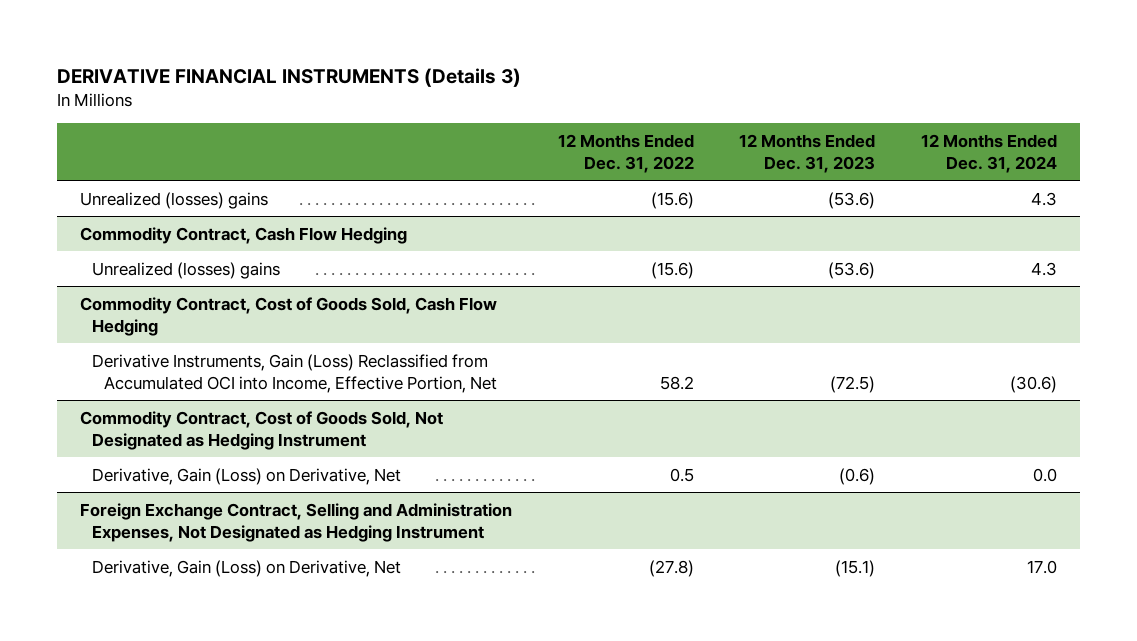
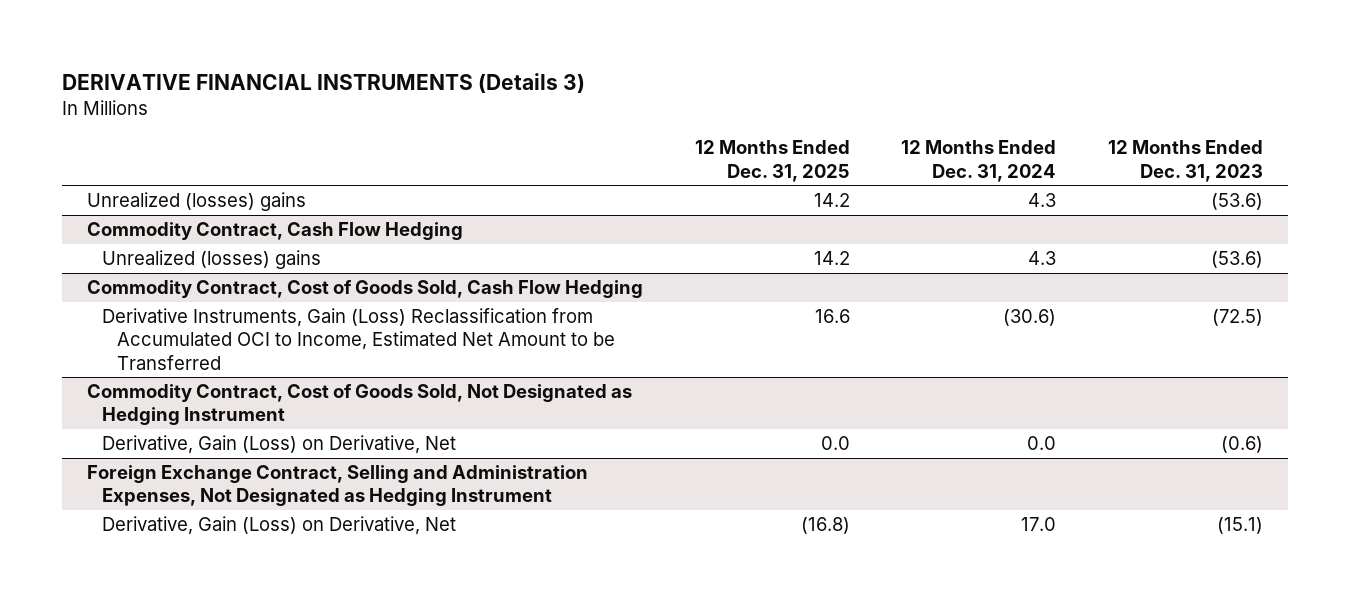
[557,133,694,173] 12 Months Ended Dec. 31, 2022 -> none
none -> [694,140,850,182] 12 Months Ended Dec. 31, 2025
[91,353,498,393] Derivative Instruments, Gain (Loss) Reclassified from Accumulated OCI into Income, Effective Portion, Net -> [102,308,615,370] Derivative Instruments, Gain (Loss) Reclassification from Accumulated OCI to Income, Estimated Net Amount to be Transferred

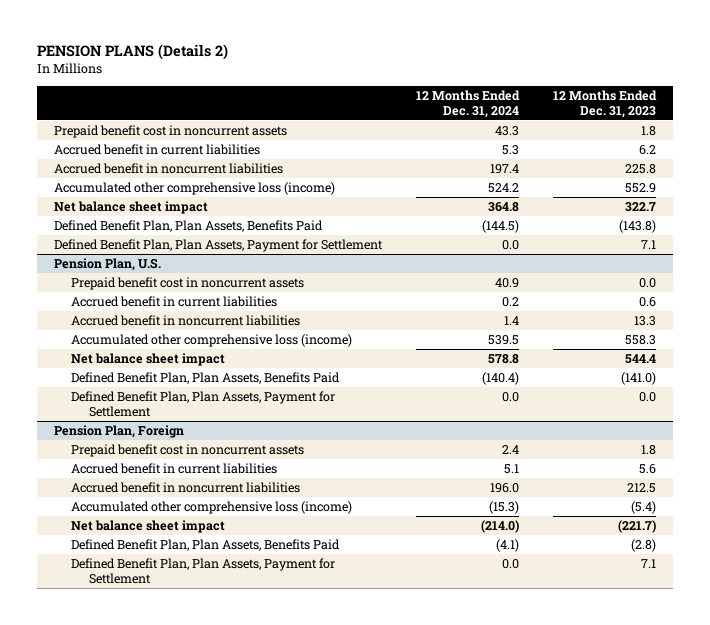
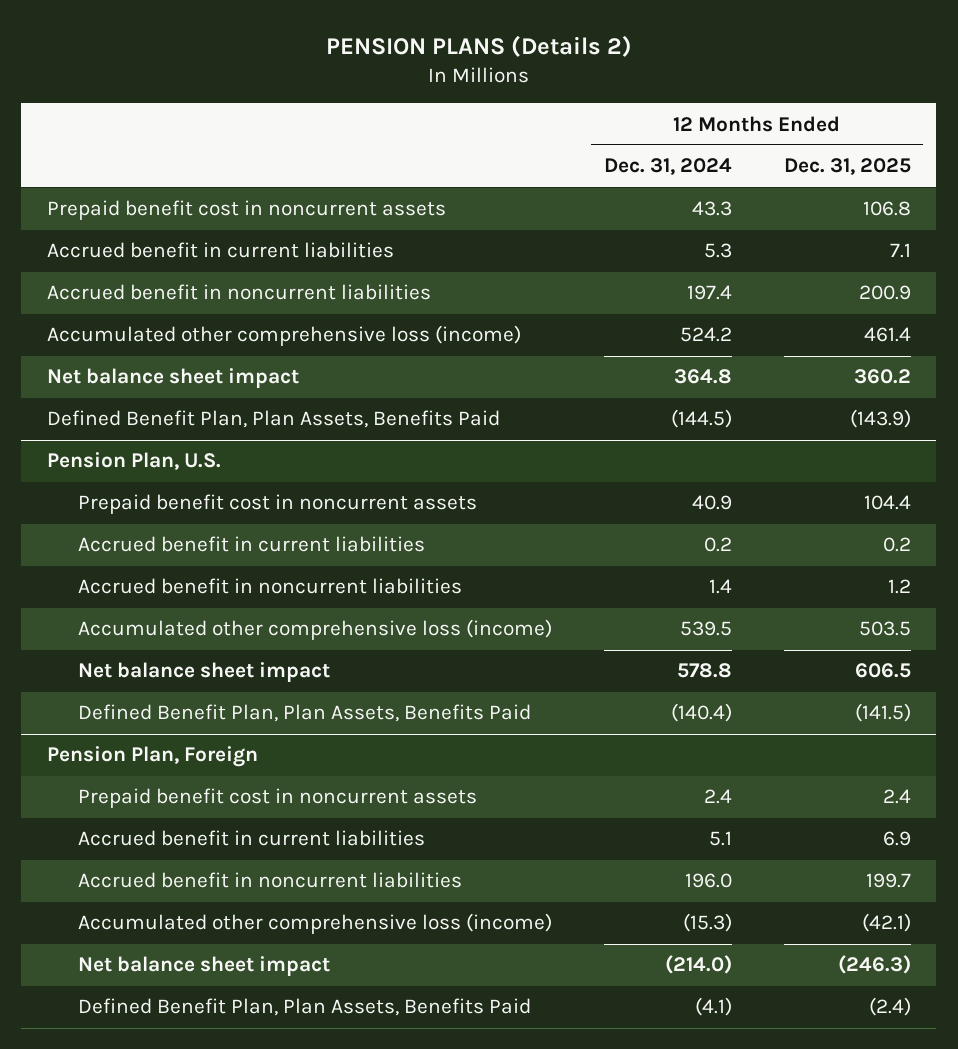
[553,89,658,118] 12 Months Ended Dec. 31, 2023 -> none
none -> [783,158,911,176] Dec. 31, 2025
[53,239,383,253] Defined Benefit Plan, Plan Assets, Payment for Settlement -> none
[71,391,336,418] Defined Benefit Plan, Plan Assets, Payment for Settlement -> none
[71,558,336,585] Defined Benefit Plan, Plan Assets, Payment for Settlement -> none

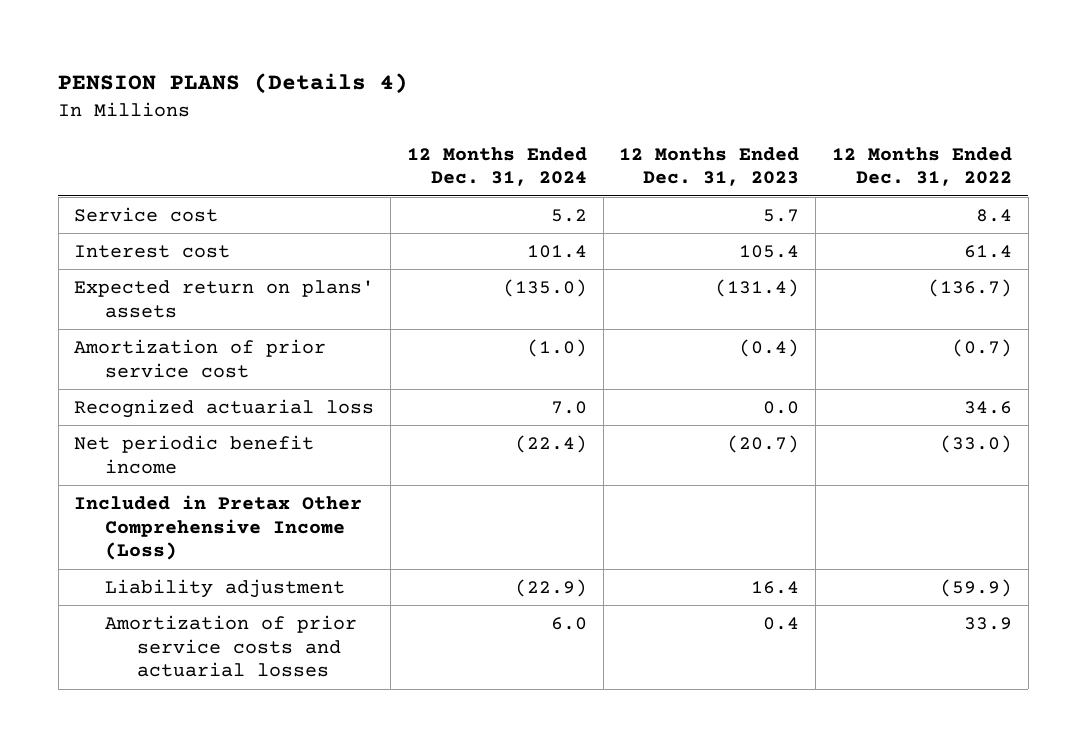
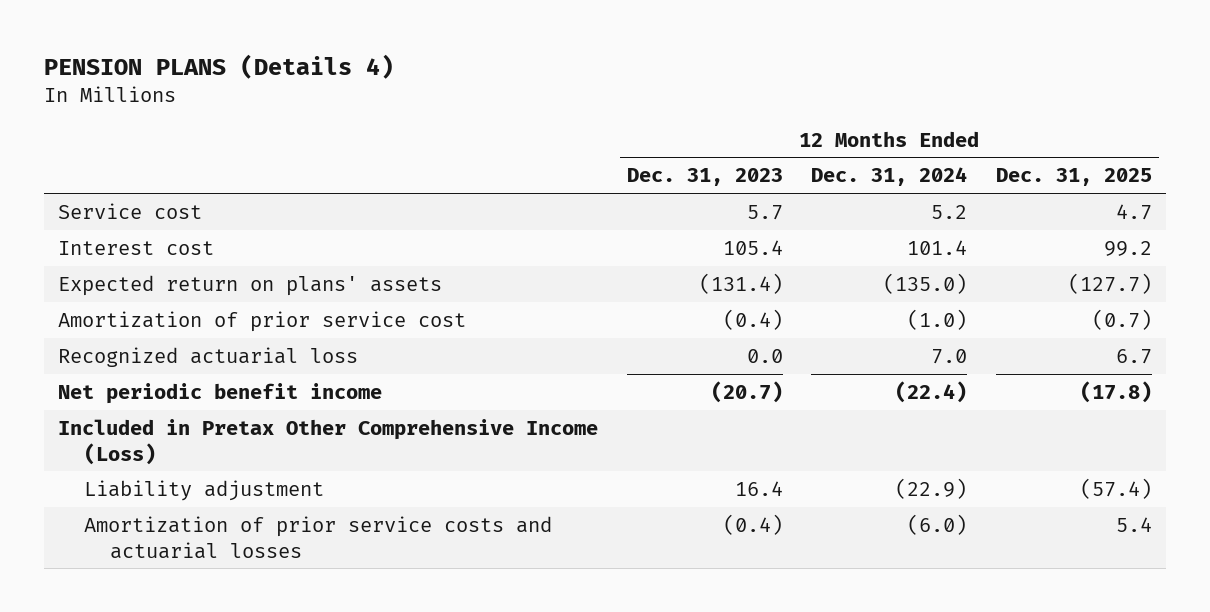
[831,146,1012,187] 12 Months Ended Dec. 31, 2022 -> none
none -> [996,168,1153,187] Dec. 31, 2025
[550,616,587,630] 6.0 -> [907,513,968,535] (6.0)
[763,616,800,630] 0.4 -> [722,513,783,535] (0.4)

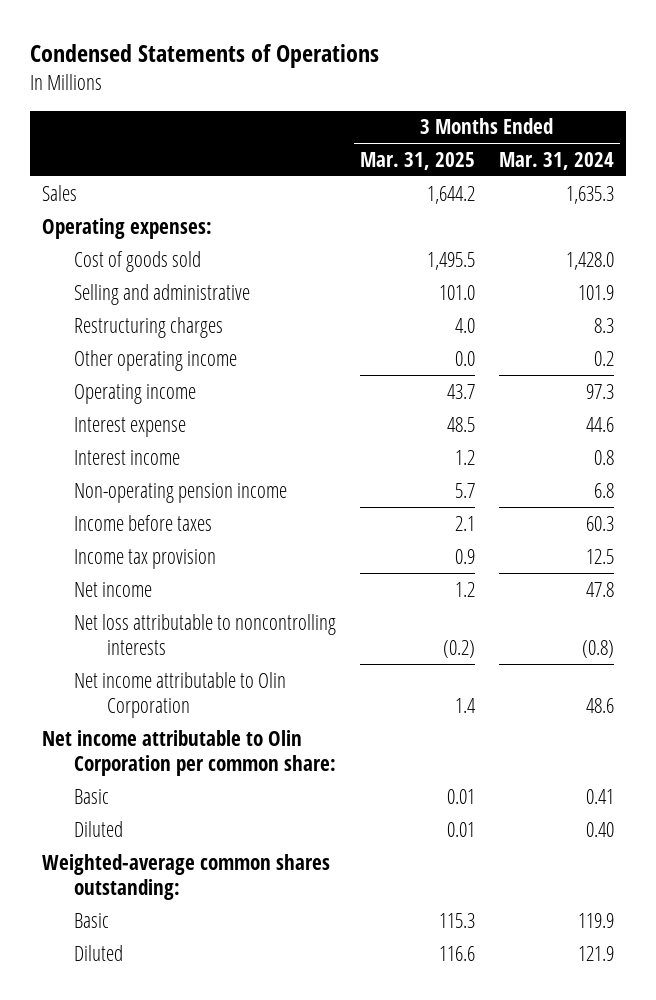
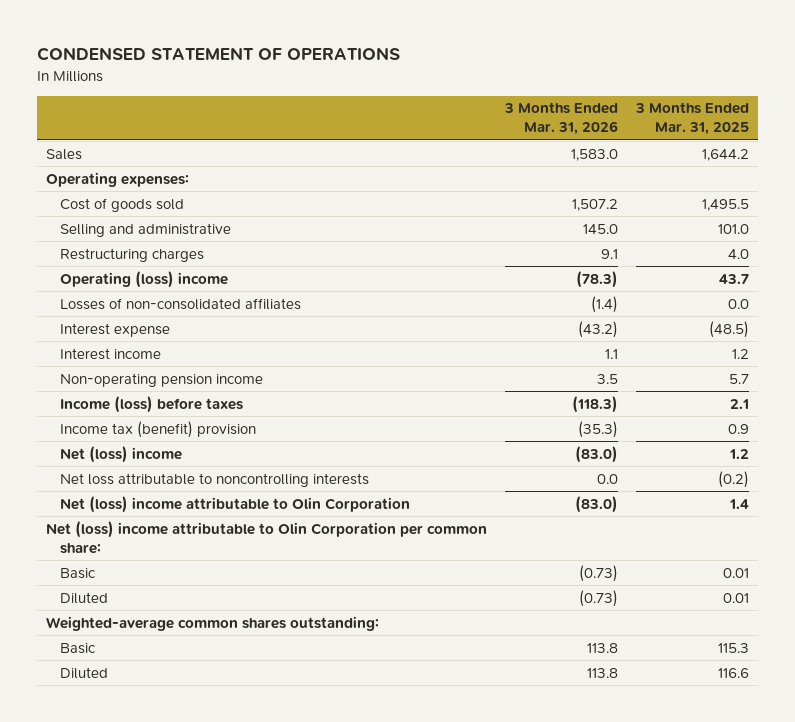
[30,44,380,69] Condensed Statements of Operations -> [37,47,401,62] CONDENSED STATEMENT OF OPERATIONS
[498,151,614,170] Mar. 31, 2024 -> none
none -> [504,102,619,136] 3 Months Ended Mar. 31, 2026
[74,349,238,371] Other operating income -> none
[74,383,197,404] Operating income -> [60,270,229,288] Operating (loss) income
none -> [60,297,302,310] Losses of non-consolidated affiliates
[447,416,476,432] 48.5 -> [709,320,750,338] (48.5)
[74,514,213,531] Income before taxes -> [60,395,244,413] Income (loss) before taxes
[74,548,217,569] Income tax provision -> [60,420,257,438] Income tax (benefit) provision
[74,581,153,597] Net income -> [60,445,183,463] Net (loss) income
[74,671,287,719] Net income attributable to Olin Corporation -> [60,495,411,513] Net (loss) income attributable to Olin Corporation
[41,729,337,777] Net income attributable to Olin Corporation per common share: -> [46,520,488,554] Net (loss) income attributable to Olin Corporation per common share:

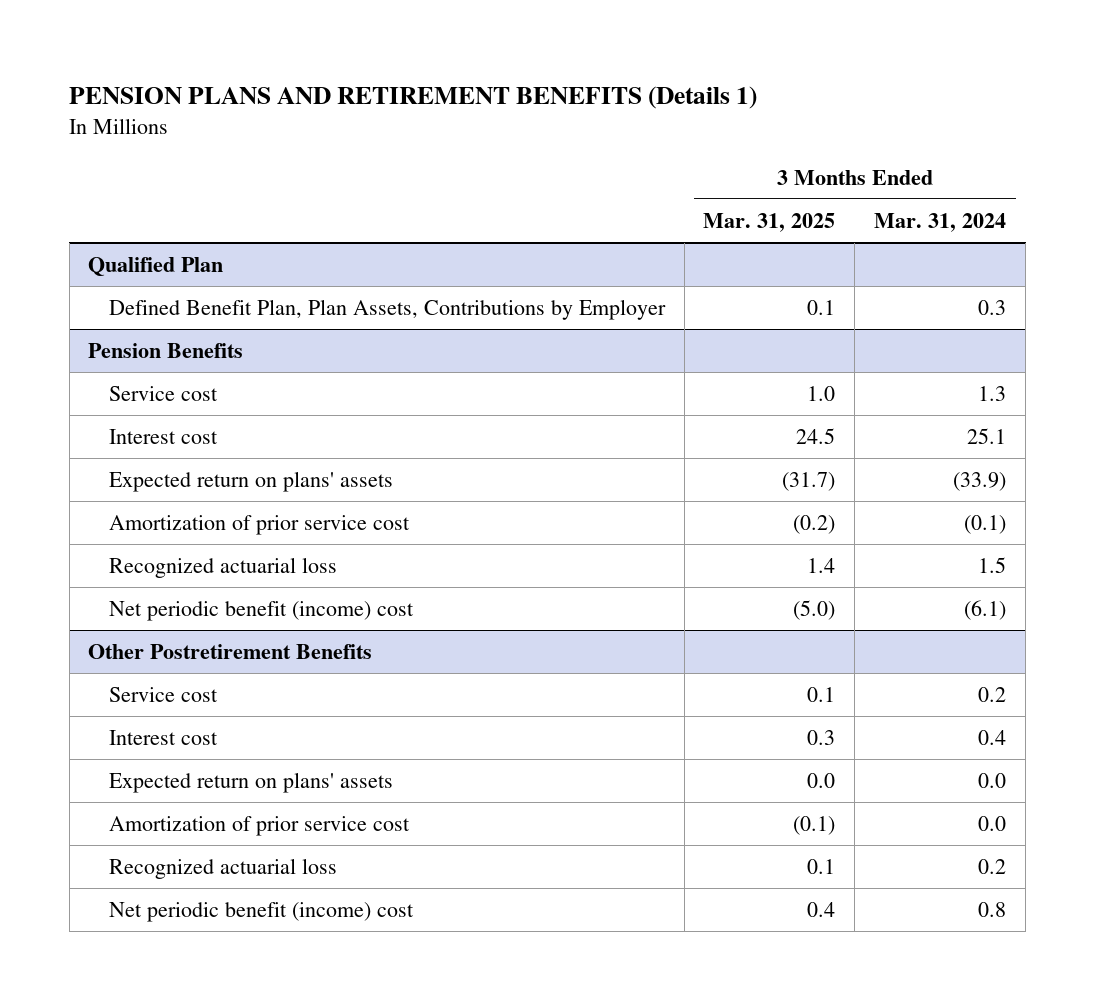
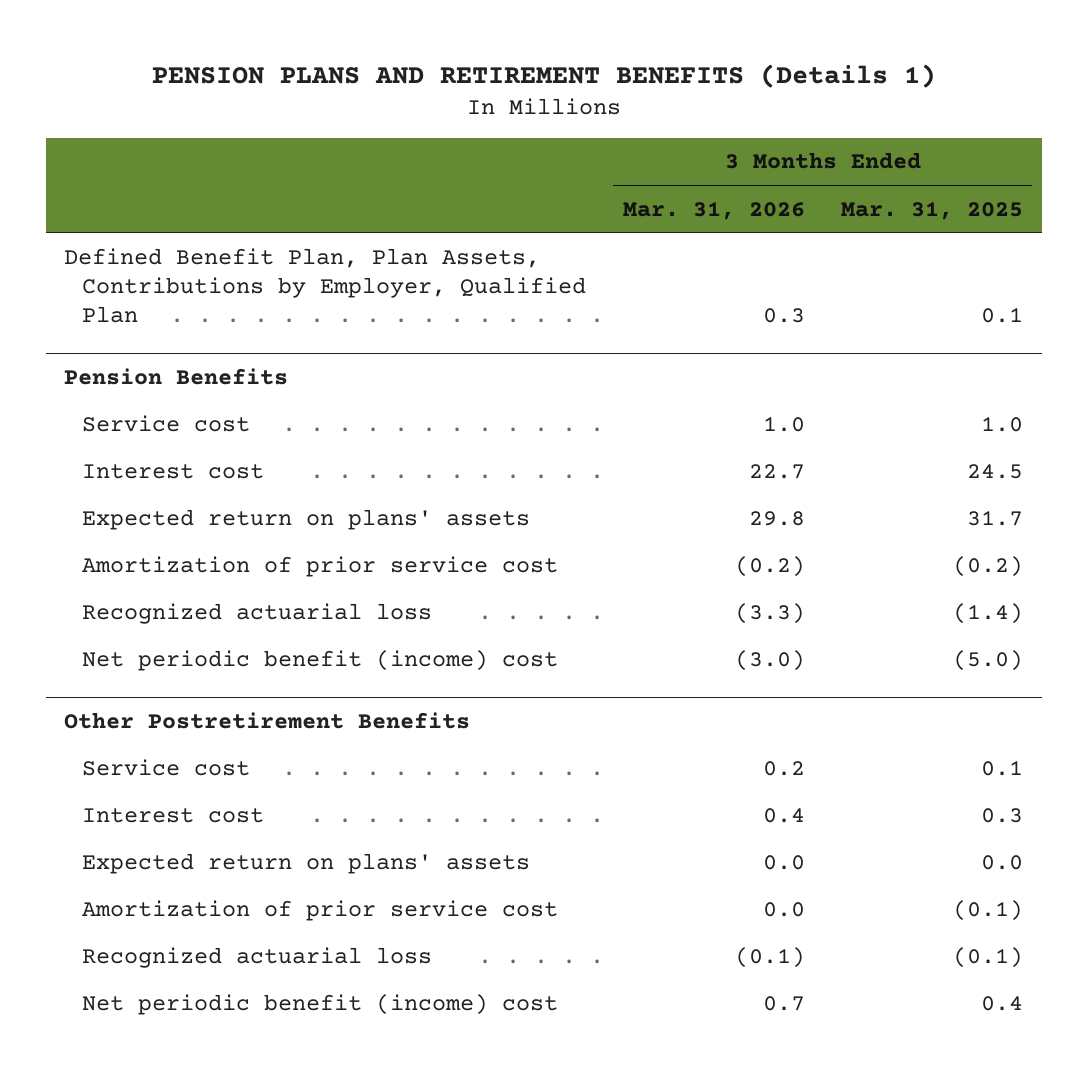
[874,212,1007,232] Mar. 31, 2024 -> none
none -> [622,200,805,220] Mar. 31, 2026
[88,256,224,276] Qualified Plan -> none
[108,298,666,320] Defined Benefit Plan, Plan Assets, Contributions by Employer -> [64,248,586,323] Defined Benefit Plan, Plan Assets, Contributions by Employer, Qualified Plan
[782,471,836,491] (31.7) -> [967,510,1024,527] 31.7
[807,557,836,573] 1.4 -> [953,603,1024,625] (1.4)
[807,858,836,874] 0.1 -> [953,947,1024,969] (0.1)

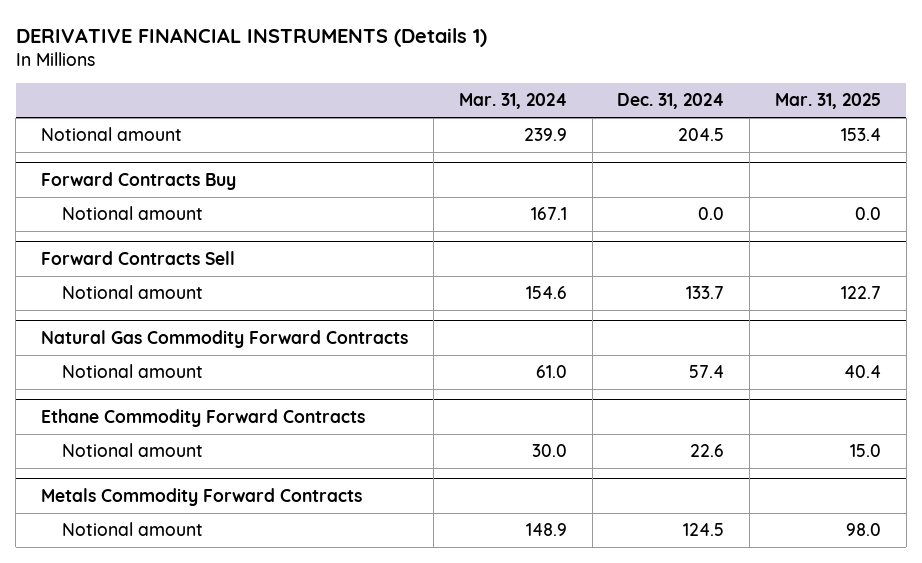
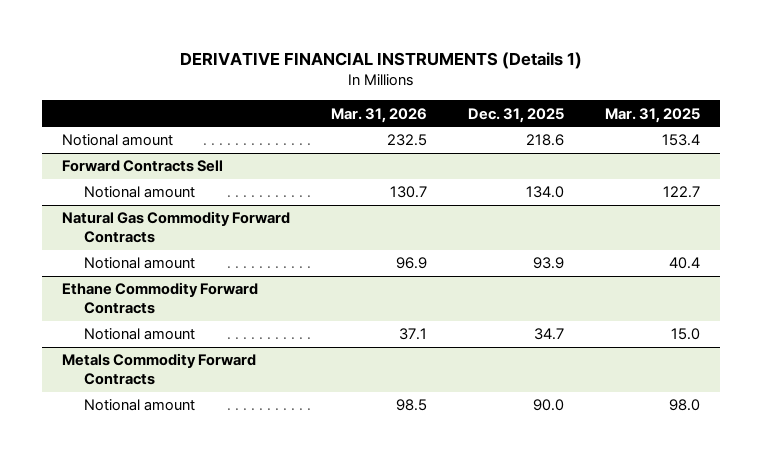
[458,93,567,110] Mar. 31, 2024 -> none
[617,93,725,110] Dec. 31, 2024 -> none
none -> [330,107,427,123] Mar. 31, 2026
none -> [467,107,564,123] Dec. 31, 2025
[41,171,237,190] Forward Contracts Buy -> none
[61,206,203,221] Notional amount -> none

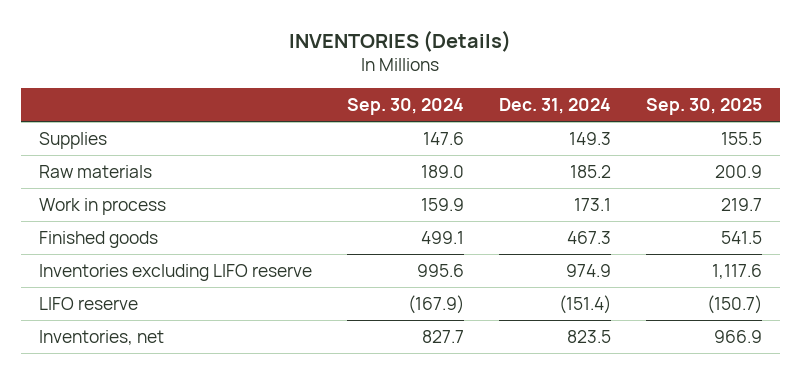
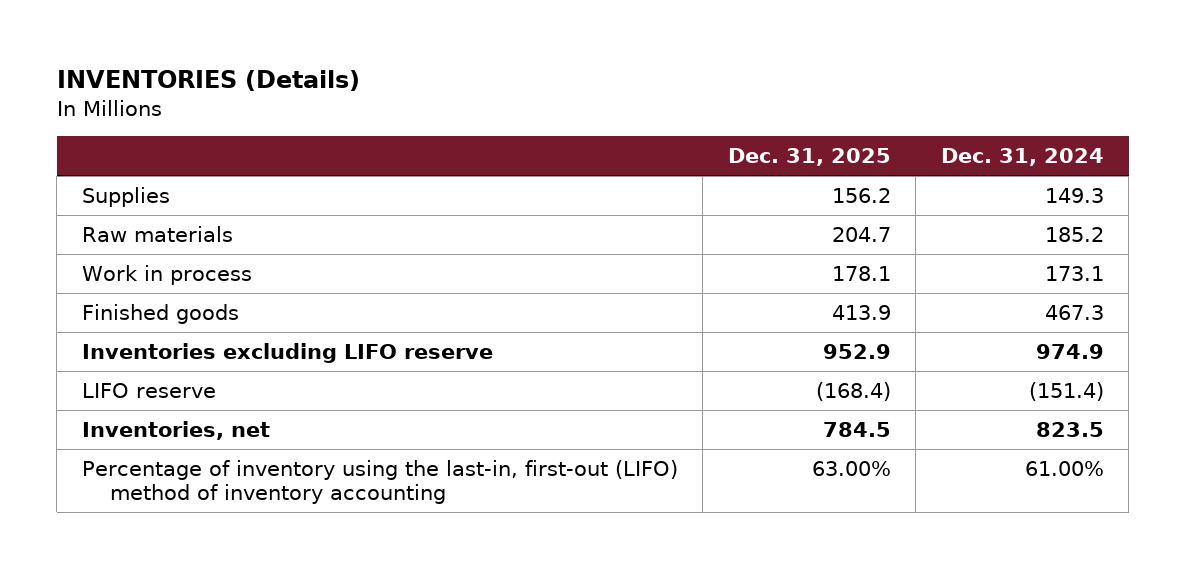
[346,98,464,116] Sep. 30, 2024 -> none
[646,98,763,116] Sep. 30, 2025 -> none
none -> [727,148,891,167] Dec. 31, 2025
none -> [81,459,678,504] Percentage of inventory using the last-in, first-out (LIFO) method of inventory accounting

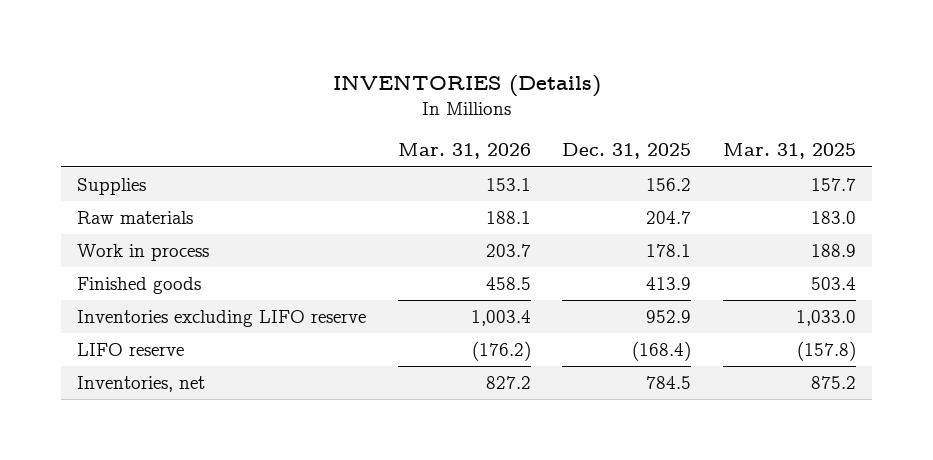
[940,148,1104,167] Dec. 31, 2024 -> none
none -> [397,143,531,160] Mar. 31, 2026
none -> [722,143,856,160] Mar. 31, 2025
[81,459,678,504] Percentage of inventory using the last-in, first-out (LIFO) method of inventory accounting -> none

